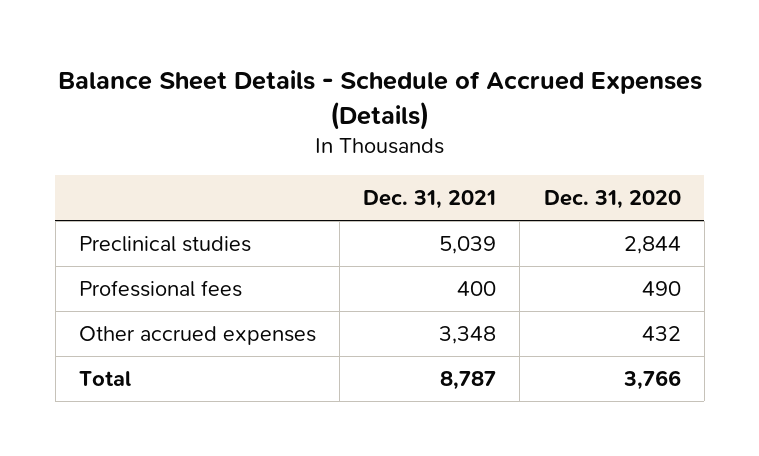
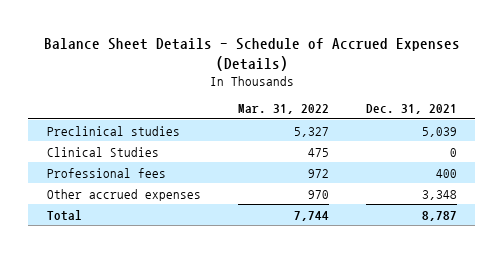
[543,190,681,210] Dec. 31, 2020 -> none
none -> [237,104,329,115] Mar. 31, 2022
none -> [46,146,159,157] Clinical Studies

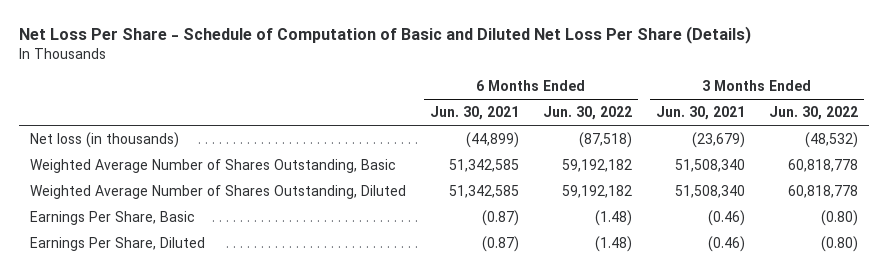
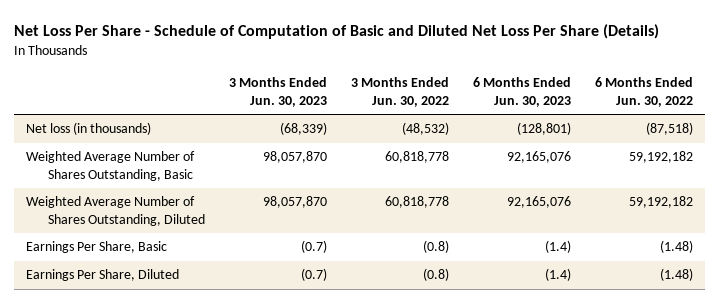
[430,106,520,121] Jun. 30, 2021 -> none
[655,106,745,121] Jun. 30, 2021 -> none
none -> [229,77,328,108] 3 Months Ended Jun. 30, 2023
none -> [472,77,571,108] 6 Months Ended Jun. 30, 2023
[820,210,858,227] (0.80) -> [423,240,450,254] (0.8)
[820,236,858,253] (0.80) -> [423,268,450,282] (0.8)

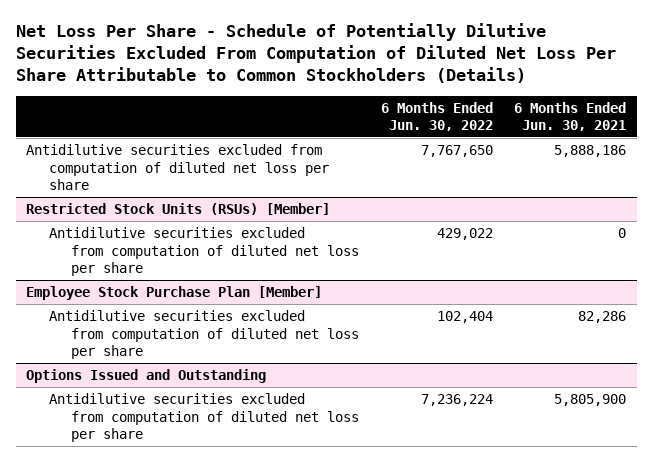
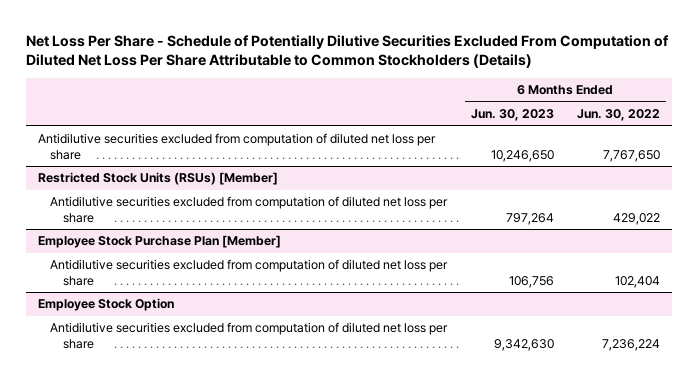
[514,101,627,132] 6 Months Ended Jun. 30, 2021 -> none
none -> [470,109,554,122] Jun. 30, 2023
[26,369,267,384] Options Issued and Outstanding -> [37,298,174,312] Employee Stock Option

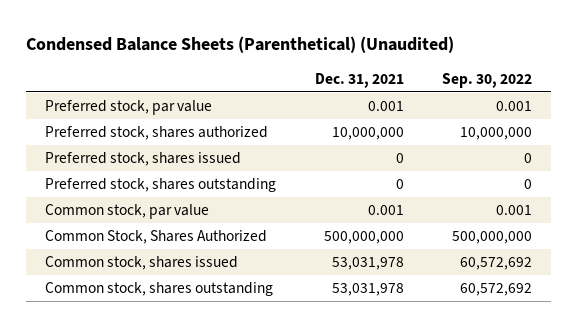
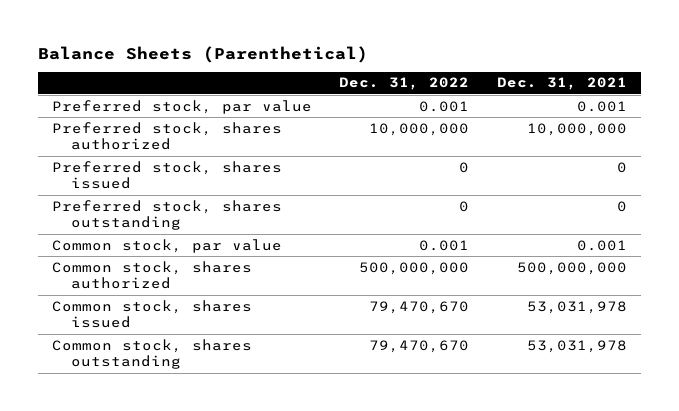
[26,36,455,54] Condensed Balance Sheets (Parenthetical) (Unaudited) -> [37,45,368,63] Balance Sheets (Parenthetical)
[442,72,533,88] Sep. 30, 2022 -> none
none -> [339,77,470,91] Dec. 31, 2022
[45,229,268,244] Common Stock, Shares Authorized -> [51,260,252,290] Common stock, shares authorized

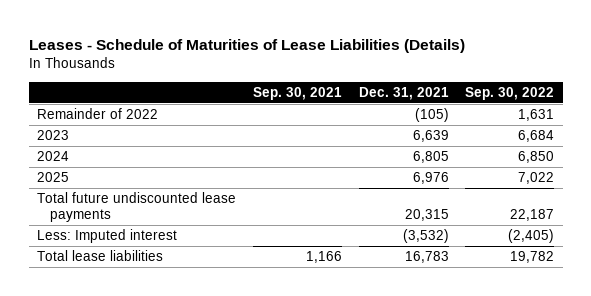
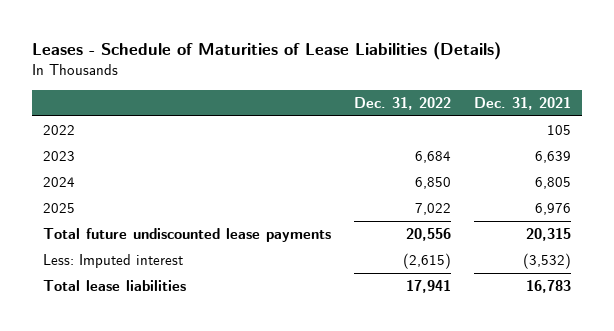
[252,86,342,100] Sep. 30, 2021 -> none
[465,86,555,100] Sep. 30, 2022 -> none
none -> [353,96,451,110] Dec. 31, 2022
[37,108,159,120] Remainder of 2022 -> [43,125,76,136] 2022
[414,108,449,123] (105) -> [546,125,571,136] 105

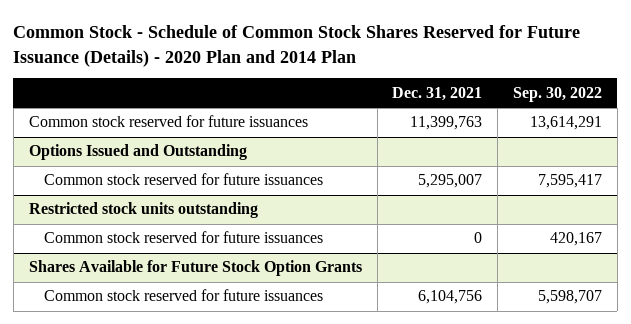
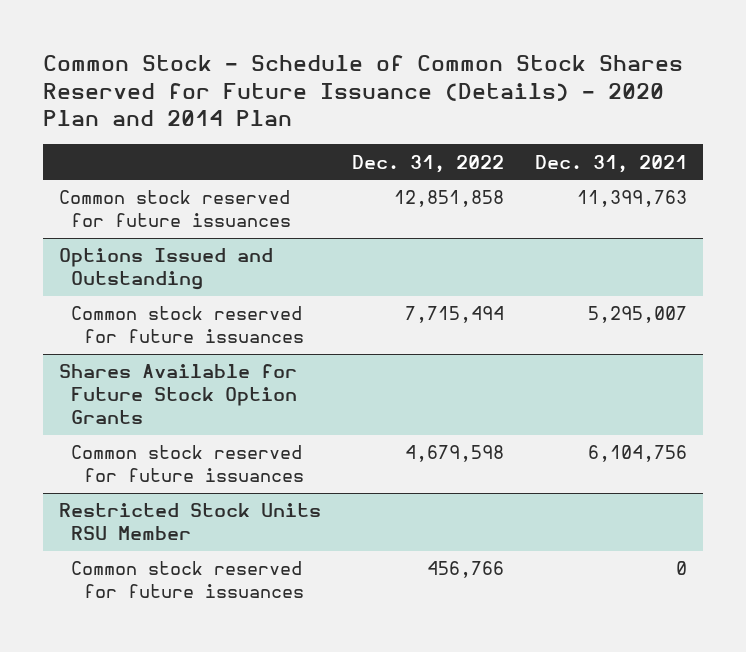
[513,86,603,102] Sep. 30, 2022 -> none
none -> [351,154,504,173] Dec. 31, 2022
[28,202,258,219] Restricted stock units outstanding -> none
[43,231,323,244] Common stock reserved for future issuances -> none
none -> [58,503,321,541] Restricted Stock Units RSU Member
none -> [71,561,305,599] Common stock reserved for future issuances

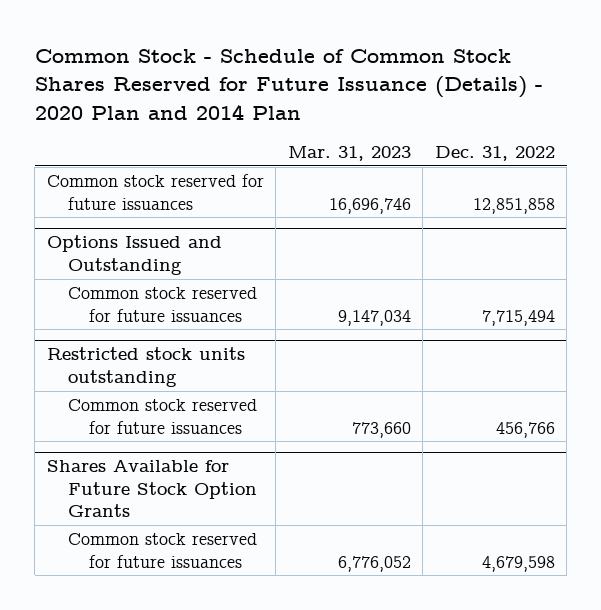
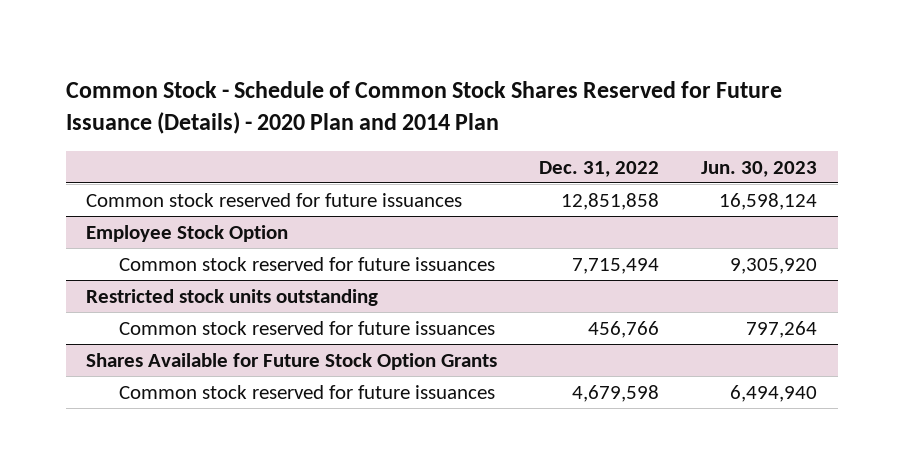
[287,146,411,162] Mar. 31, 2023 -> none
none -> [701,160,818,177] Jun. 30, 2023
[46,235,222,275] Options Issued and Outstanding -> [86,224,289,242] Employee Stock Option

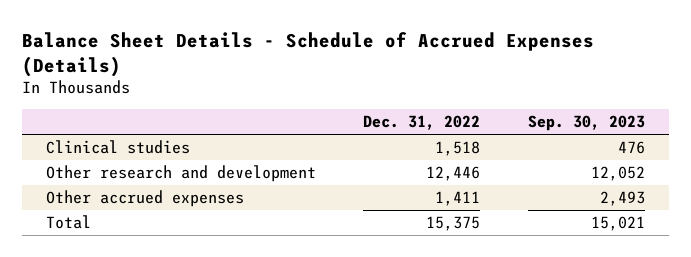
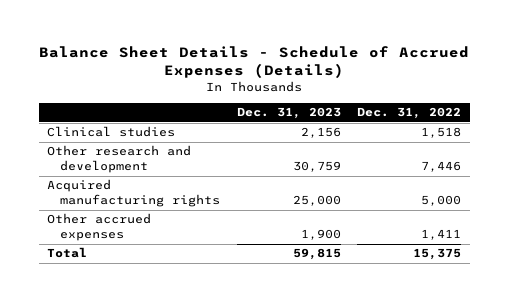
[528,115,646,132] Sep. 30, 2023 -> none
none -> [236,107,341,120] Dec. 31, 2023
[426,166,481,182] 12,446 -> [421,161,462,173] 7,446
none -> [47,179,221,208] Acquired manufacturing rights

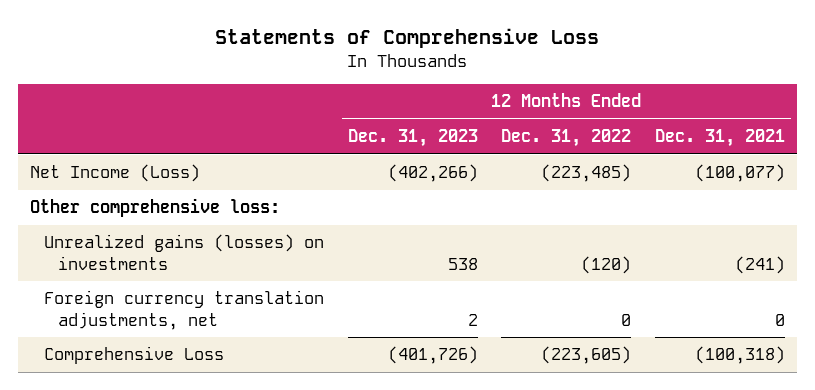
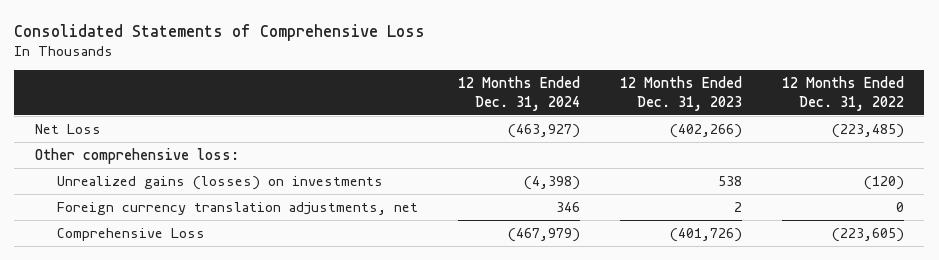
[215,28,600,49] Statements of Comprehensive Loss -> [14,23,426,41] Consolidated Statements of Comprehensive Loss
[654,129,785,148] Dec. 31, 2021 -> none
none -> [457,76,580,111] 12 Months Ended Dec. 31, 2024
[29,164,200,183] Net Income (Loss) -> [34,123,101,134] Net Loss

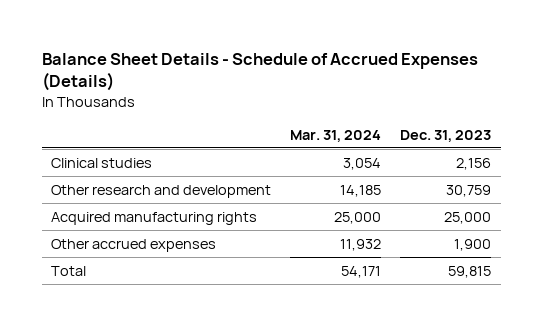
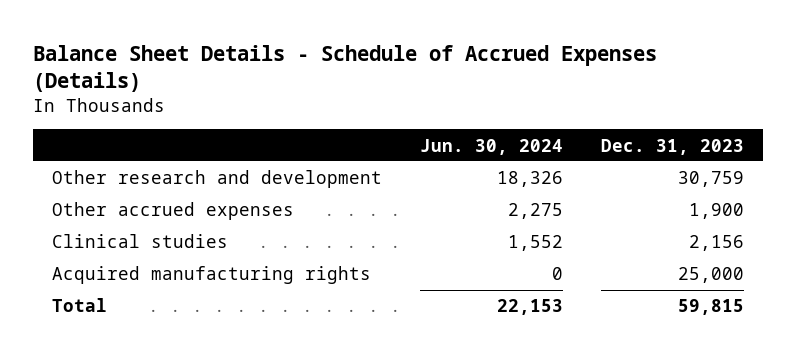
[290,129,382,142] Mar. 31, 2024 -> none
none -> [420,138,564,155] Jun. 30, 2024
[51,157,153,168] Clinical studies -> [52,234,229,249] Clinical studies
[51,211,258,225] Acquired manufacturing rights -> [52,266,372,285] Acquired manufacturing rights

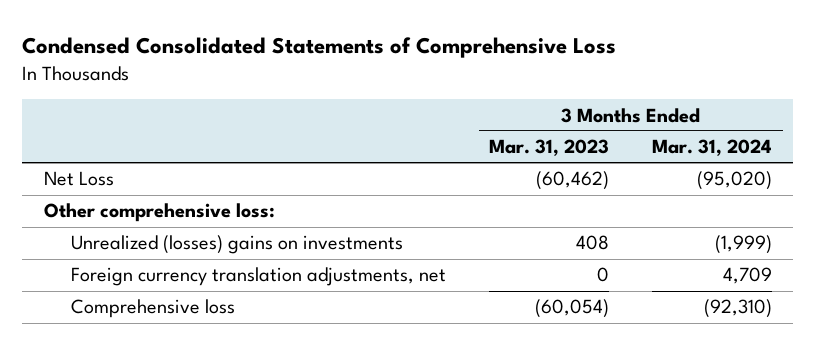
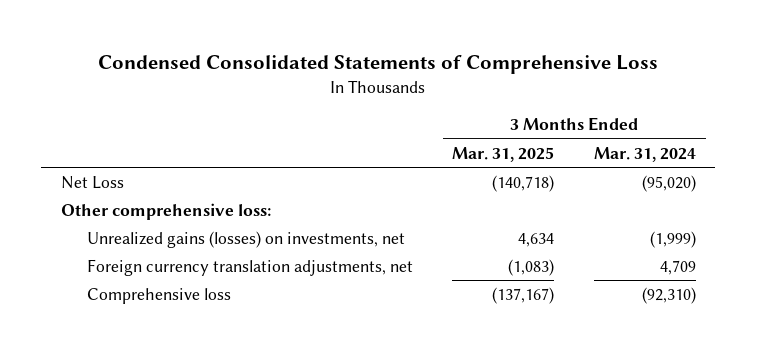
[489,139,610,157] Mar. 31, 2023 -> none
none -> [452,146,555,162] Mar. 31, 2025
[71,235,404,255] Unrealized (losses) gains on investments -> [87,230,406,248] Unrealized gains (losses) on investments, net

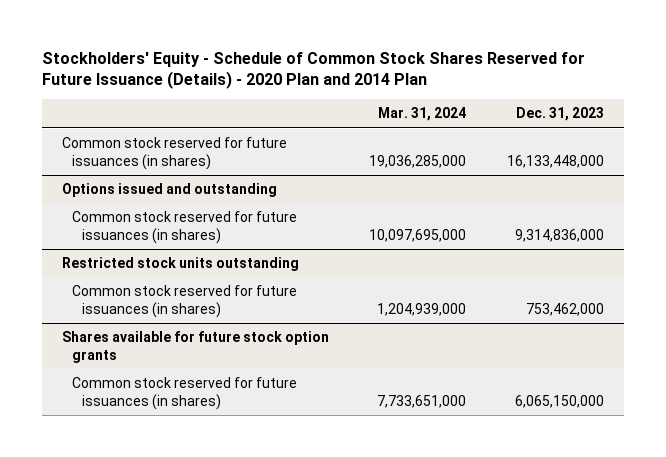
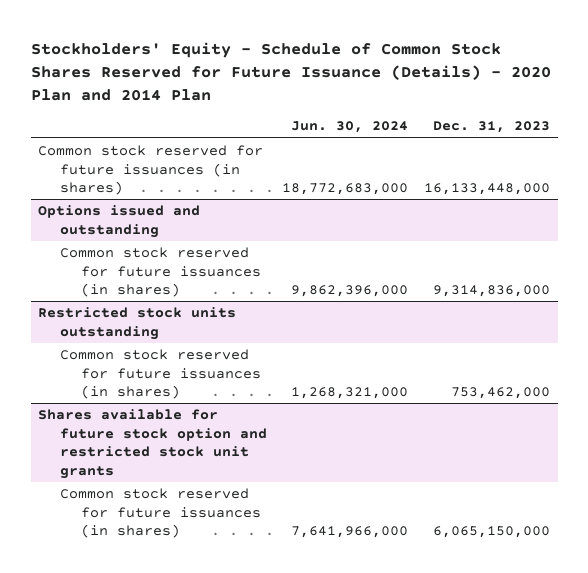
[378,107,467,122] Mar. 31, 2024 -> none
none -> [291,121,409,134] Jun. 30, 2024
[62,331,330,364] Shares available for future stock option grants -> [38,408,267,479] Shares available for future stock option and restricted stock unit grants

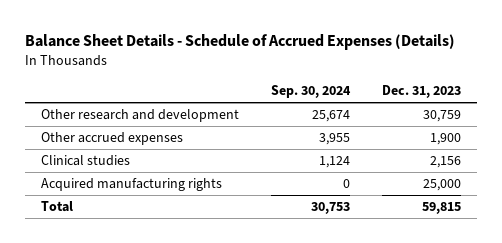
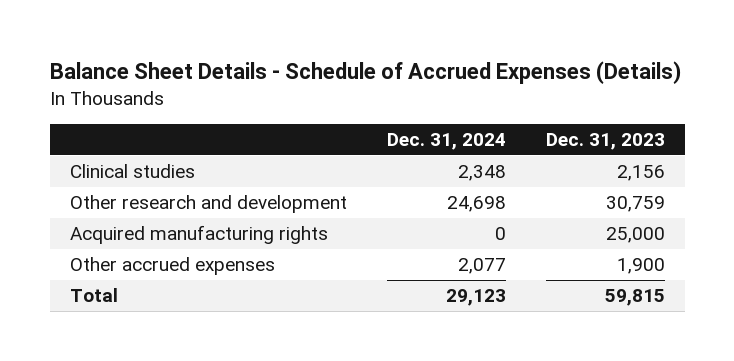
[270,85,351,99] Sep. 30, 2024 -> none
none -> [386,133,506,151] Dec. 31, 2024
[40,109,239,123] Other research and development -> [69,195,347,214] Other research and development
[40,132,183,146] Other accrued expenses -> [69,257,275,276] Other accrued expenses

